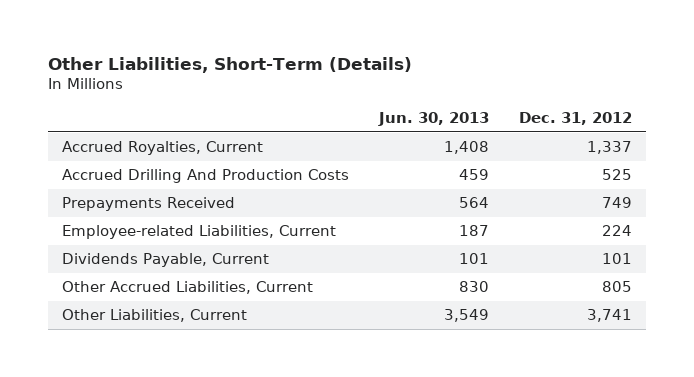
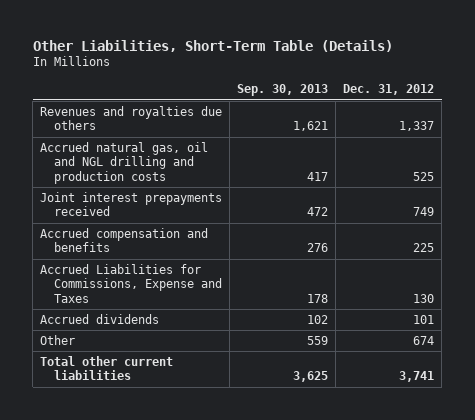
[47,57,412,74] Other Liabilities, Short-Term (Details) -> [32,39,393,52] Other Liabilities, Short-Term Table (Details)
[377,111,489,126] Jun. 30, 2013 -> none
none -> [237,84,329,97] Sep. 30, 2013
[62,225,337,240] Employee-related Liabilities, Current -> none
[62,141,264,156] Accrued Royalties, Current -> [40,105,223,131] Revenues and royalties due others
[62,169,350,184] Accrued Drilling And Production Costs -> [40,141,209,184] Accrued natural gas, oil and NGL drilling and production costs
[62,197,236,212] Prepayments Received -> [40,191,223,217] Joint interest prepayments received
none -> [40,227,209,253] Accrued compensation and benefits
none -> [40,263,222,303] Accrued Liabilities for Commissions, Expense and Taxes
[62,253,270,268] Dividends Payable, Current -> [40,313,160,324] Accrued dividends
[62,281,314,295] Other Accrued Liabilities, Current -> [40,334,76,345] Other
[601,281,632,293] 805 -> [413,335,435,345] 674
[62,309,248,323] Other Liabilities, Current -> [40,355,174,381] Total other current liabilities

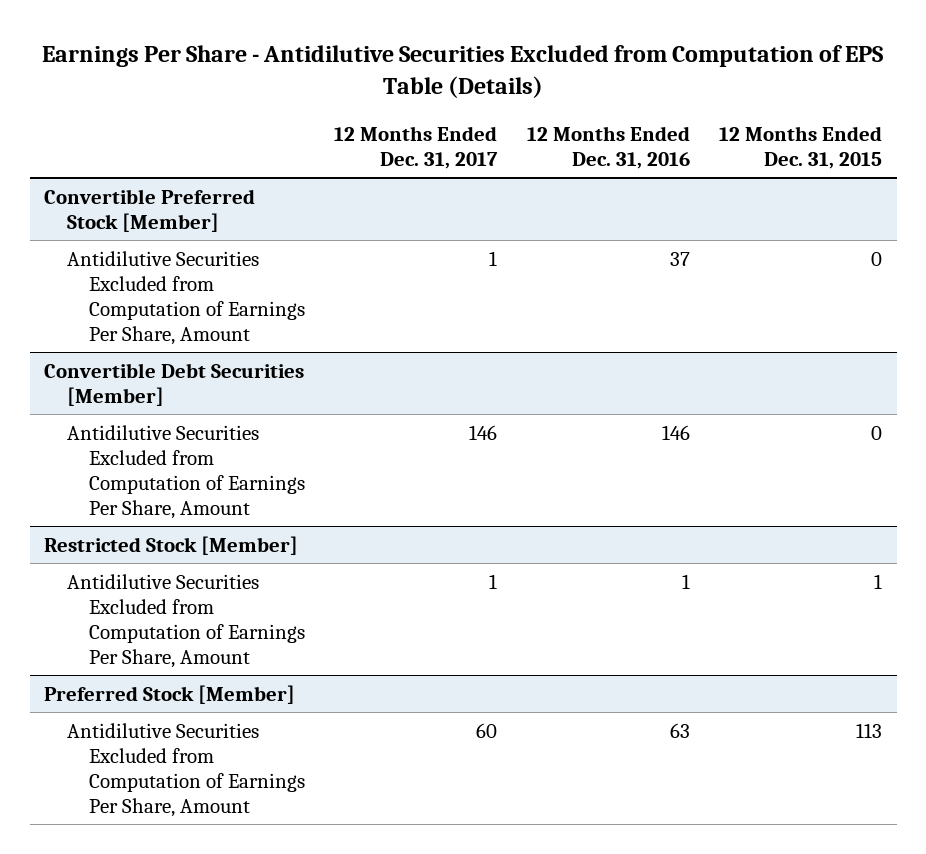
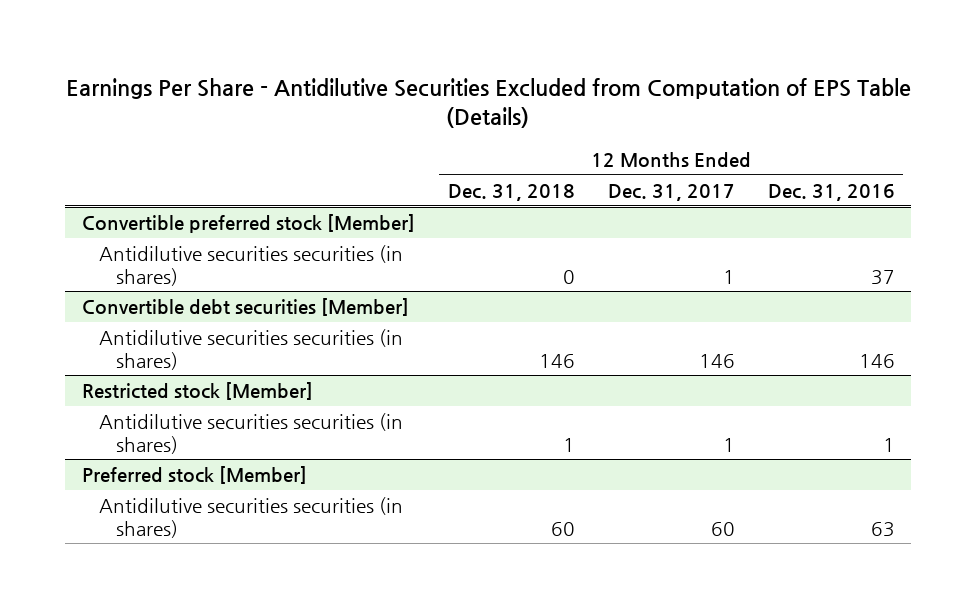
[718,125,882,169] 12 Months Ended Dec. 31, 2015 -> none
none -> [447,183,575,201] Dec. 31, 2018
[44,188,256,232] Convertible Preferred Stock [Member] -> [81,214,415,234] Convertible preferred stock [Member]
[66,250,306,345] Antidilutive Securities Excluded from Computation of Earnings Per Share, Amount -> [98,245,403,286] Antidilutive securities securities (in shares)
[44,362,305,406] Convertible Debt Securities [Member] -> [81,298,409,317] Convertible debt securities [Member]
[66,424,306,519] Antidilutive Securities Excluded from Computation of Earnings Per Share, Amount -> [98,329,403,370] Antidilutive securities securities (in shares)
[44,535,299,555] Restricted Stock [Member] -> [81,382,313,401] Restricted stock [Member]
[66,573,306,668] Antidilutive Securities Excluded from Computation of Earnings Per Share, Amount -> [98,413,403,454] Antidilutive securities securities (in shares)
[44,684,296,704] Preferred Stock [Member] -> [81,466,307,485] Preferred stock [Member]
[66,722,306,817] Antidilutive Securities Excluded from Computation of Earnings Per Share, Amount -> [98,497,403,538] Antidilutive securities securities (in shares)

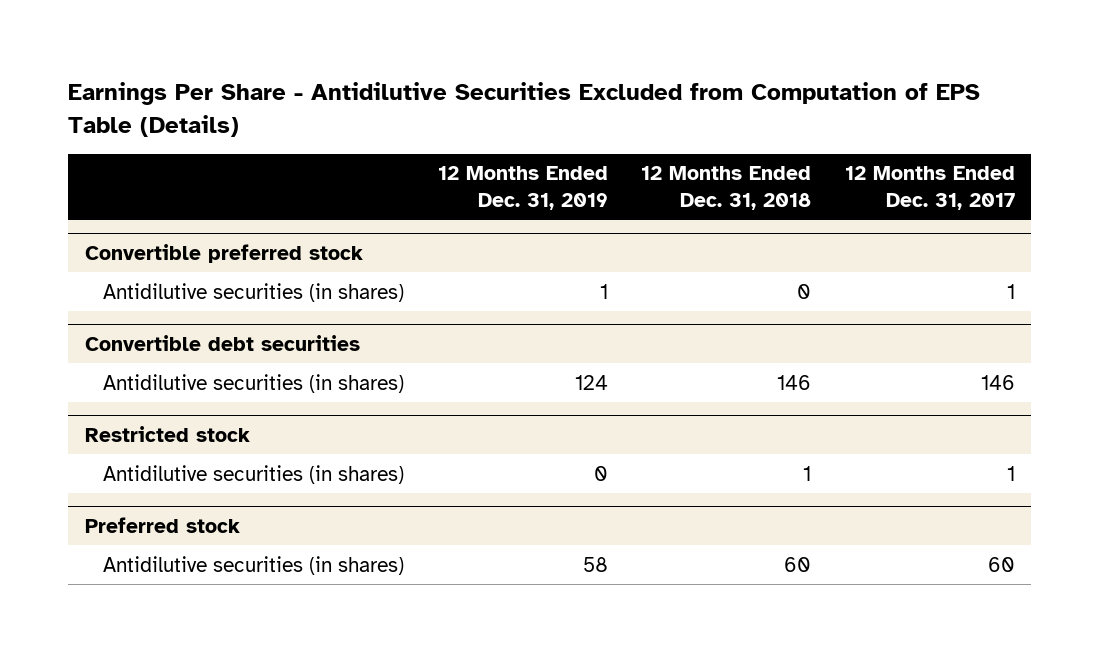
[767,183,895,201] Dec. 31, 2016 -> none
none -> [437,166,608,210] 12 Months Ended Dec. 31, 2019
[81,214,415,234] Convertible preferred stock [Member] -> [84,243,363,263] Convertible preferred stock
[98,245,403,286] Antidilutive securities securities (in shares) -> [103,282,405,302] Antidilutive securities (in shares)
[81,298,409,317] Convertible debt securities [Member] -> [84,334,360,351] Convertible debt securities
[98,329,403,370] Antidilutive securities securities (in shares) -> [103,373,405,393] Antidilutive securities (in shares)
[81,382,313,401] Restricted stock [Member] -> [84,425,250,442] Restricted stock
[98,413,403,454] Antidilutive securities securities (in shares) -> [103,464,405,484] Antidilutive securities (in shares)
[81,466,307,485] Preferred stock [Member] -> [84,516,240,533] Preferred stock
[98,497,403,538] Antidilutive securities securities (in shares) -> [103,555,405,575] Antidilutive securities (in shares)

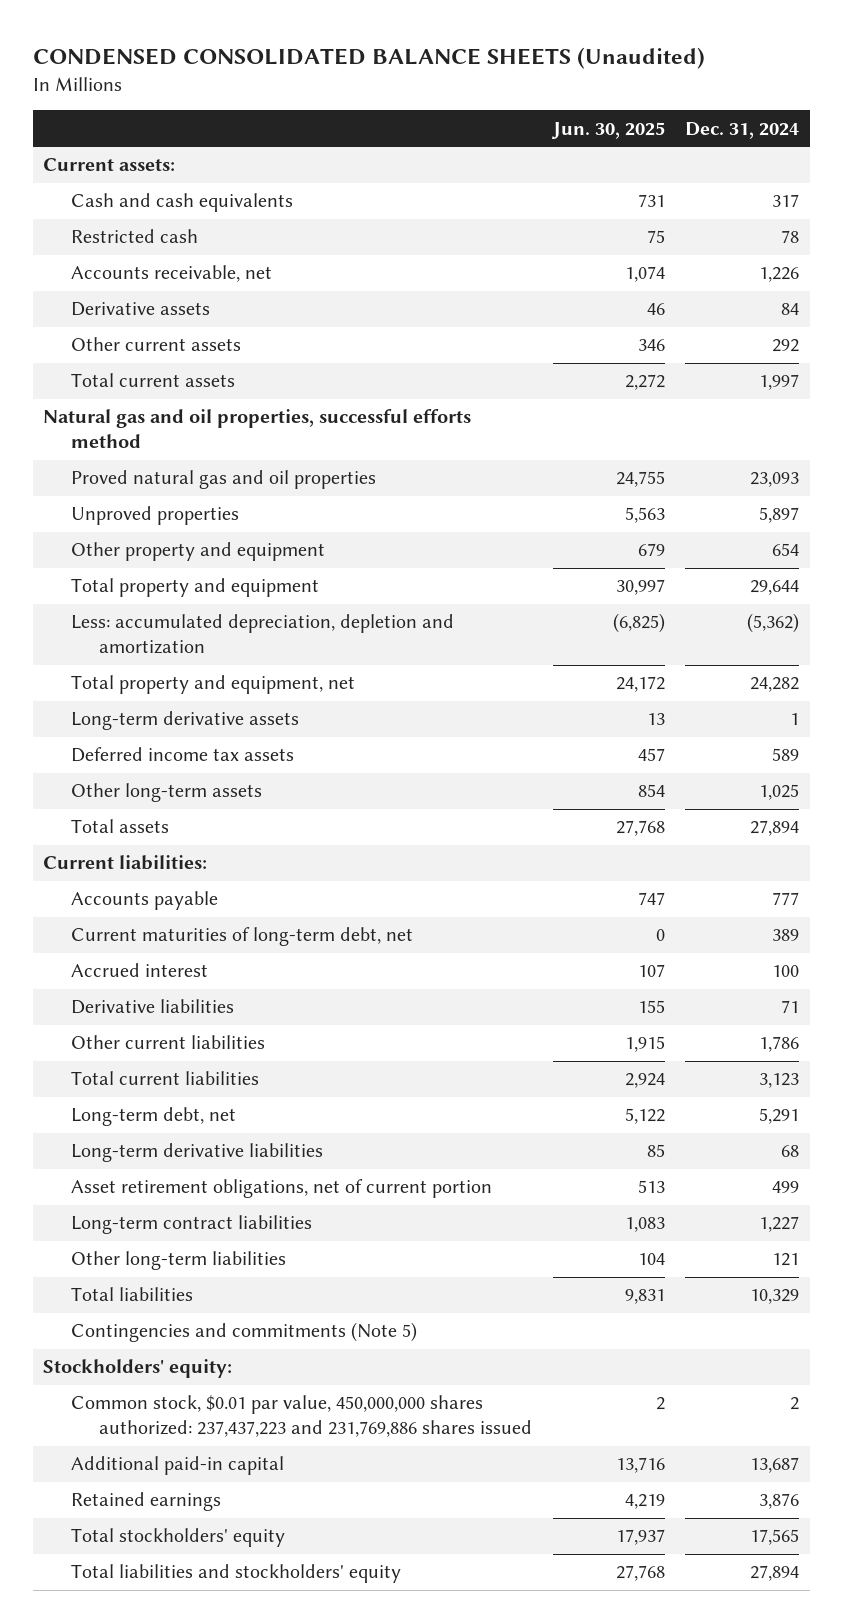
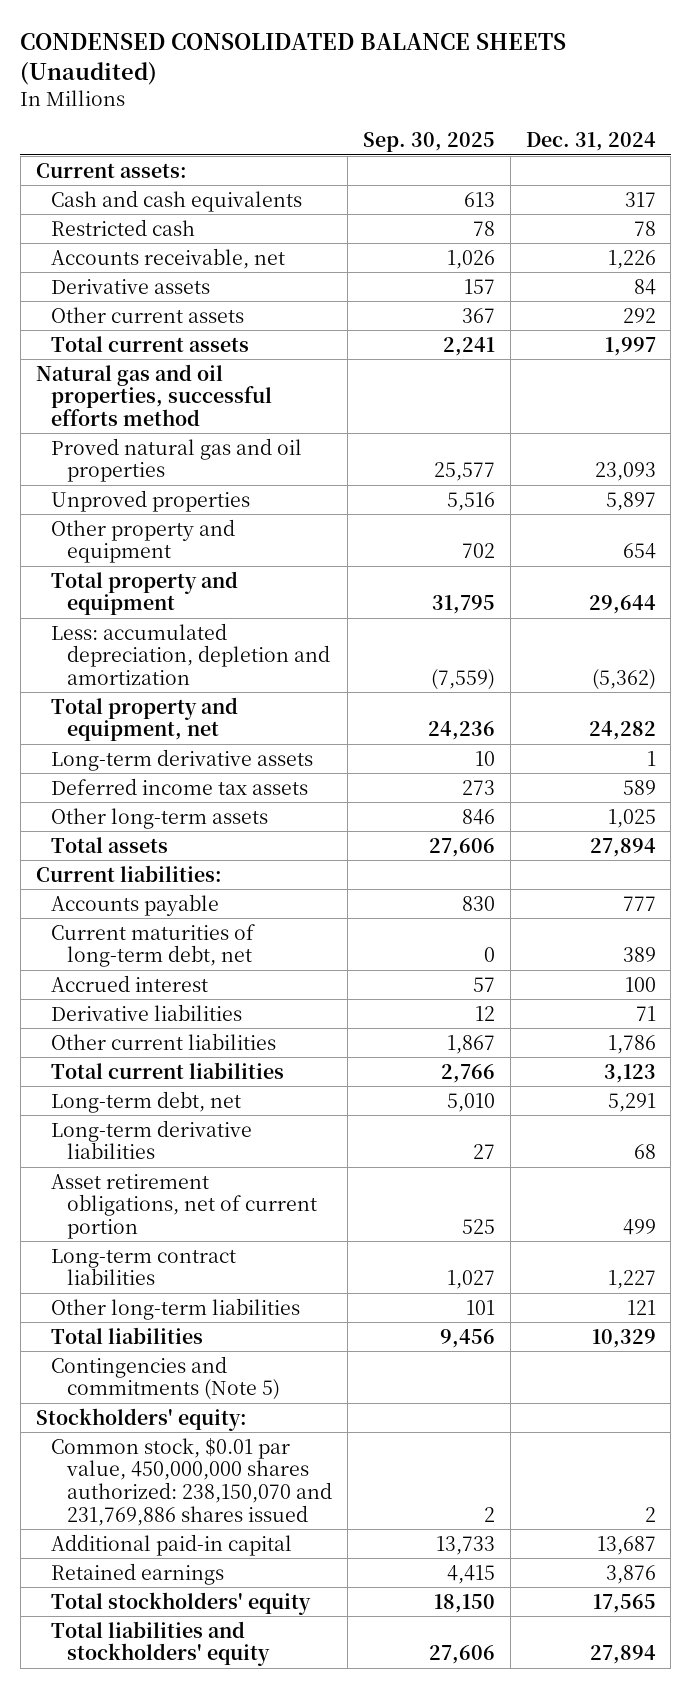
[550,121,665,139] Jun. 30, 2025 -> none
none -> [362,132,495,153] Sep. 30, 2025
[71,1395,533,1438] Common stock, $0.01 par value, 450,000,000 shares authorized: 237,437,223 and 231,769,886 shares issued -> [51,1437,332,1526] Common stock, $0.01 par value, 450,000,000 shares authorized: 238,150,070 and 231,769,886 shares issued

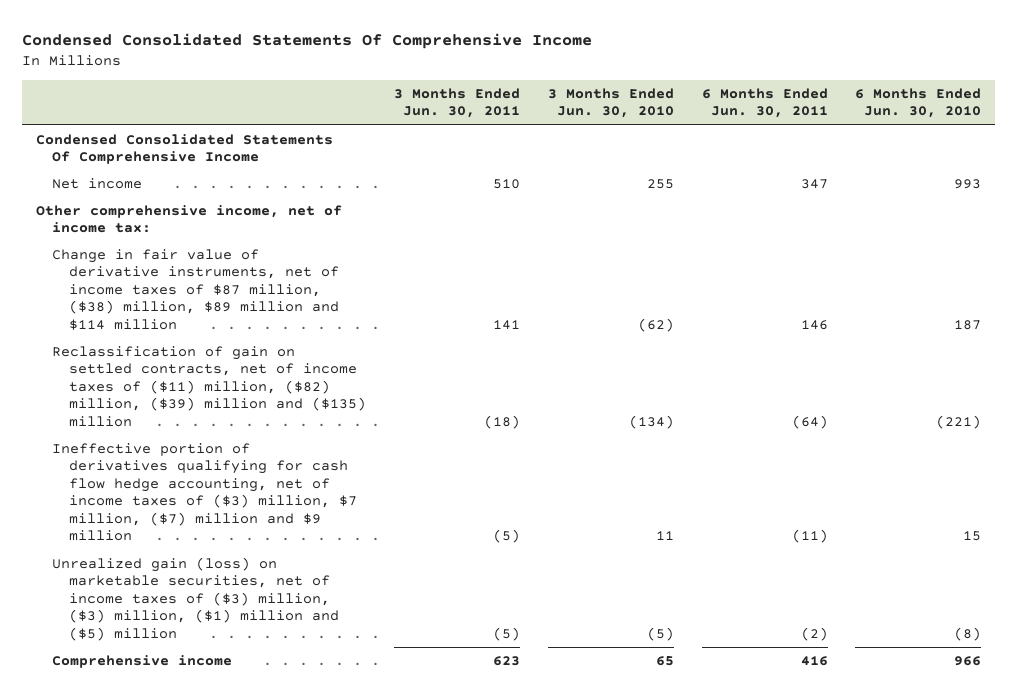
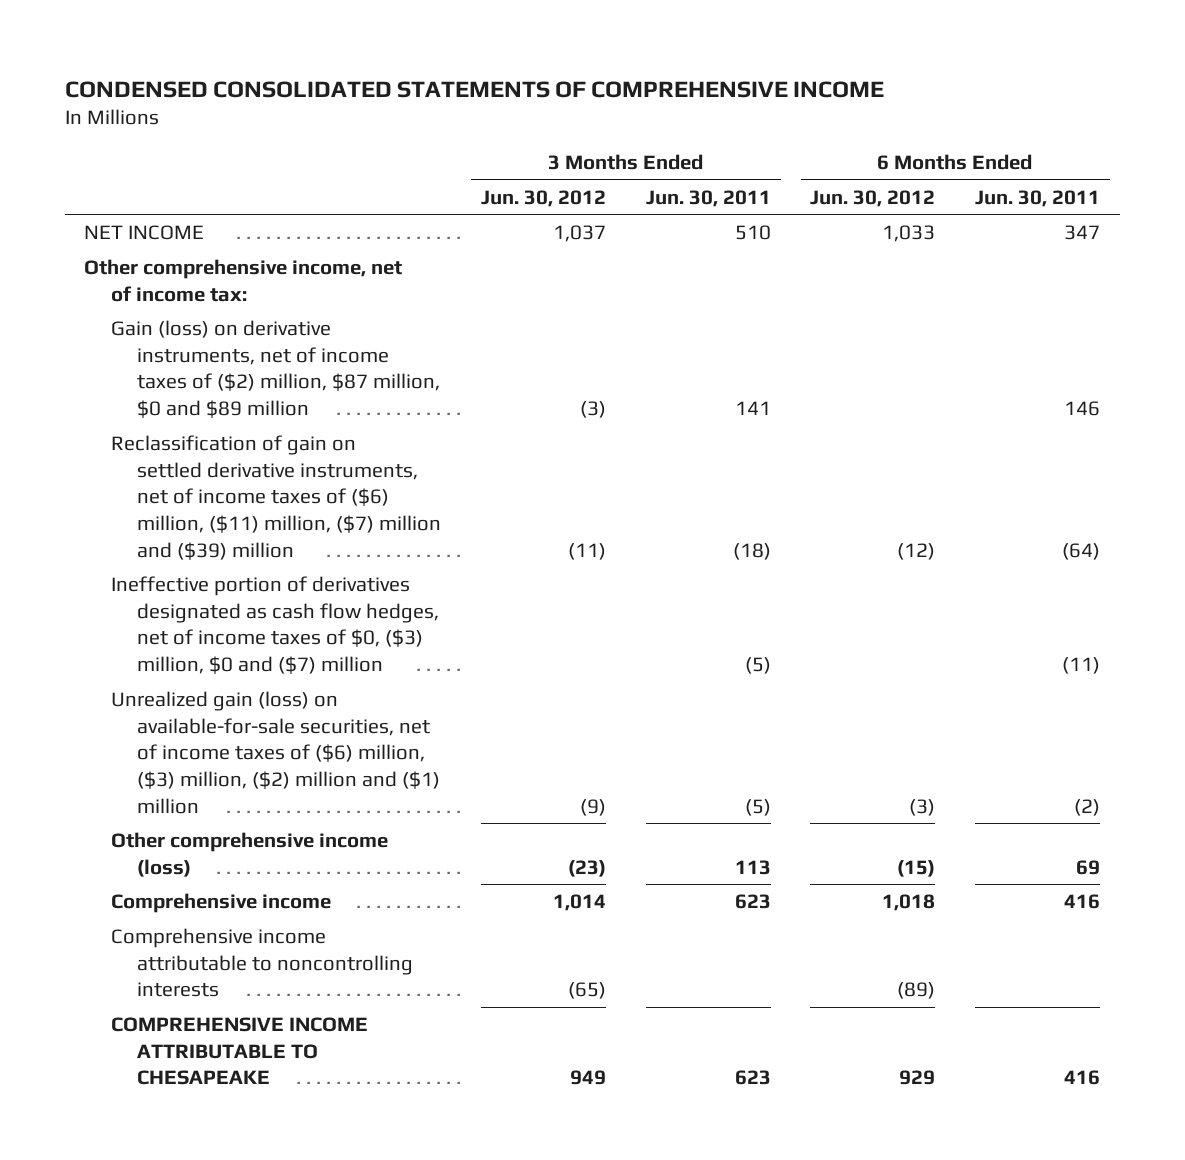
[22,33,593,50] Condensed Consolidated Statements Of Comprehensive Income -> [64,80,884,98] CONDENSED CONSOLIDATED STATEMENTS OF COMPREHENSIVE INCOME
[547,87,674,119] 3 Months Ended Jun. 30, 2010 -> none
[855,87,982,119] 6 Months Ended Jun. 30, 2010 -> none
none -> [481,189,607,207] Jun. 30, 2012
none -> [810,189,936,207] Jun. 30, 2012
[36,133,334,165] Condensed Consolidated Statements Of Comprehensive Income -> none
[52,177,143,189] Net income -> [84,225,205,241] NET INCOME
[52,248,339,330] Change in fair value of derivative instruments, net of income taxes of $87 million, ($38) million, $89 million and $114 million -> [110,320,441,419] Gain (loss) on derivative instruments, net of income taxes of ($2) million, $87 million, $0 and $89 million
[52,345,366,427] Reclassification of gain on settled contracts, net of income taxes of ($11) million, ($82) million, ($39) million and ($135) million -> [110,435,442,560] Reclassification of gain on settled derivative instruments, net of income taxes of ($6) million, ($11) million, ($7) million and ($39) million
[52,442,357,542] Ineffective portion of derivatives qualifying for cash flow hedge accounting, net of income taxes of ($3) million, $7 million, ($7) million and $9 million -> [110,576,440,675] Ineffective portion of derivatives designated as cash flow hedges, net of income taxes of $0, ($3) million, $0 and ($7) million
[52,556,339,641] Unrealized gain (loss) on marketable securities, net of income taxes of ($3) million, ($3) million, ($1) million and ($5) million -> [110,691,441,814] Unrealized gain (loss) on available-for-sale securities, net of income taxes of ($6) million, ($3) million, ($2) million and ($1) million
none -> [110,832,388,877] Other comprehensive income (loss)
none -> [110,928,414,998] Comprehensive income attributable to noncontrolling interests
none -> [110,1017,368,1086] COMPREHENSIVE INCOME ATTRIBUTABLE TO CHESAPEAKE

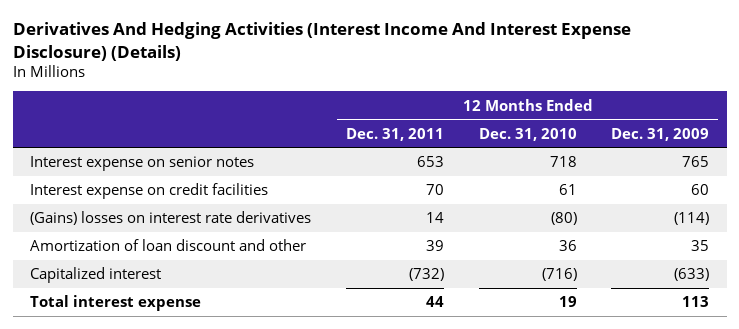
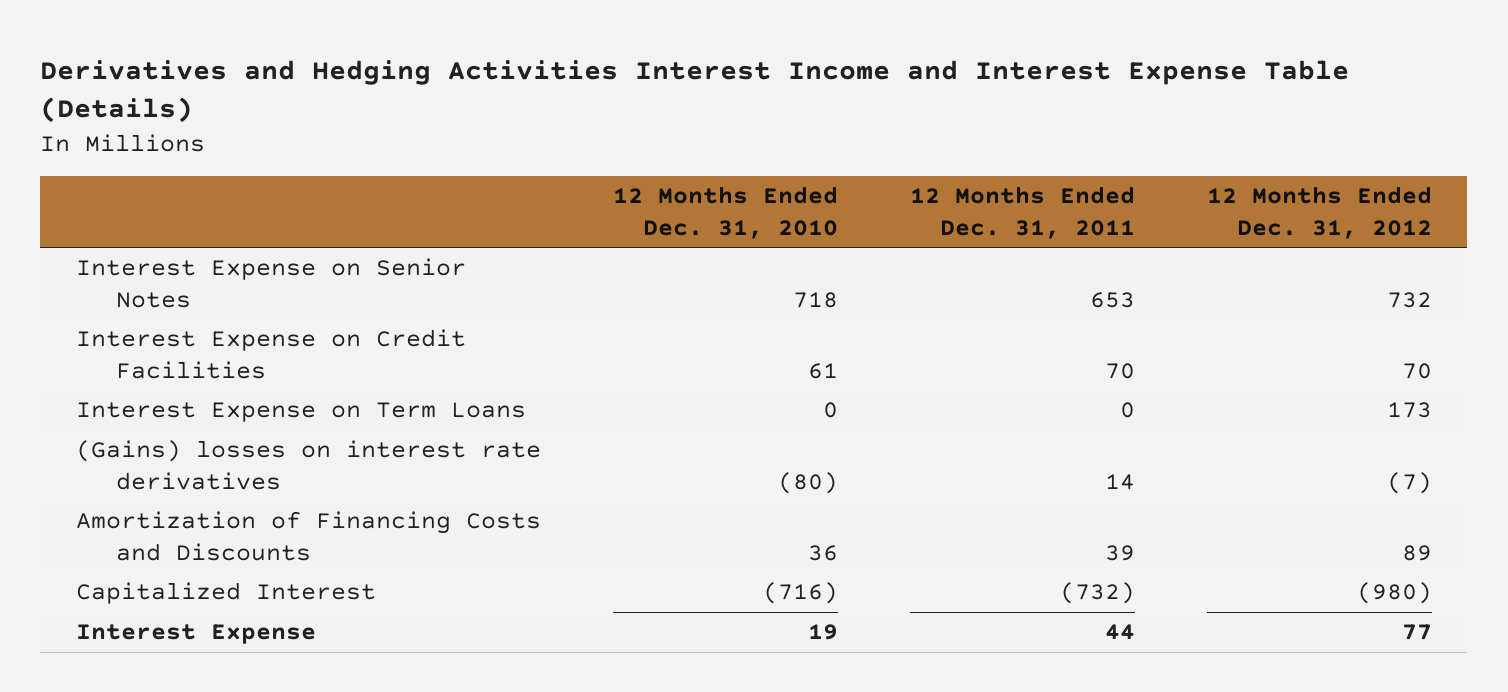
[12,22,631,61] Derivatives And Hedging Activities (Interest Income And Interest Expense Disclosure) (Details) -> [40,59,1350,124] Derivatives and Hedging Activities Interest Income and Interest Expense Table (Details)
[611,127,710,141] Dec. 31, 2009 -> none
none -> [1206,186,1432,239] 12 Months Ended Dec. 31, 2012
[30,156,255,172] Interest expense on senior notes -> [76,258,467,308] Interest Expense on Senior Notes
[30,183,269,200] Interest expense on credit facilities -> [76,329,467,379] Interest Expense on Credit Facilities
none -> [76,402,527,423] Interest Expense on Term Loans
[30,239,307,252] Amortization of loan discount and other -> [76,511,542,561] Amortization of Financing Costs and Discounts
[30,267,162,284] Capitalized interest -> [76,582,377,605] Capitalized Interest
[30,295,202,312] Total interest expense -> [76,624,317,645] Interest Expense

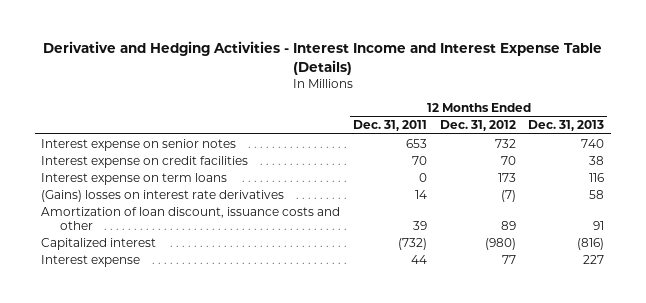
[40,59,1350,124] Derivatives and Hedging Activities Interest Income and Interest Expense Table (Details) -> [42,41,602,75] Derivative and Hedging Activities - Interest Income and Interest Expense Table (Details)
[612,186,838,239] 12 Months Ended Dec. 31, 2010 -> none
none -> [528,120,605,132] Dec. 31, 2013
[76,258,467,308] Interest Expense on Senior Notes -> [41,138,237,151] Interest expense on senior notes
[76,329,467,379] Interest Expense on Credit Facilities -> [41,155,249,168] Interest expense on credit facilities
[76,402,527,423] Interest Expense on Term Loans -> [41,172,228,185] Interest expense on term loans
[76,511,542,561] Amortization of Financing Costs and Discounts -> [41,206,341,230] Amortization of loan discount, issuance costs and other
[76,582,377,605] Capitalized Interest -> [41,237,157,250] Capitalized interest
[76,624,317,645] Interest Expense -> [41,254,141,267] Interest expense

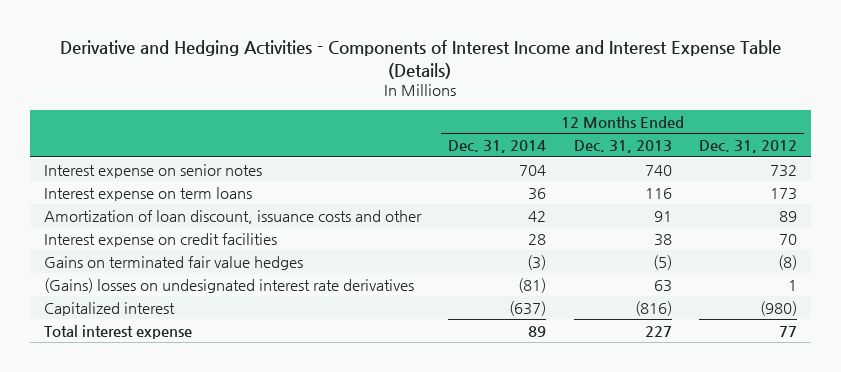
[42,41,602,75] Derivative and Hedging Activities - Interest Income and Interest Expense Table (Details) -> [60,39,782,79] Derivative and Hedging Activities - Components of Interest Income and Interest Expense Table (Details)
[353,120,428,132] Dec. 31, 2011 -> none
none -> [448,140,547,154] Dec. 31, 2014
[41,189,285,202] (Gains) losses on interest rate derivatives -> none
[41,155,249,168] Interest expense on credit facilities -> [43,232,277,247] Interest expense on credit facilities
none -> [43,255,303,270] Gains on terminated fair value hedges
none -> [43,277,414,293] (Gains) losses on undesignated interest rate derivatives
[41,254,141,267] Interest expense -> [43,324,192,339] Total interest expense

